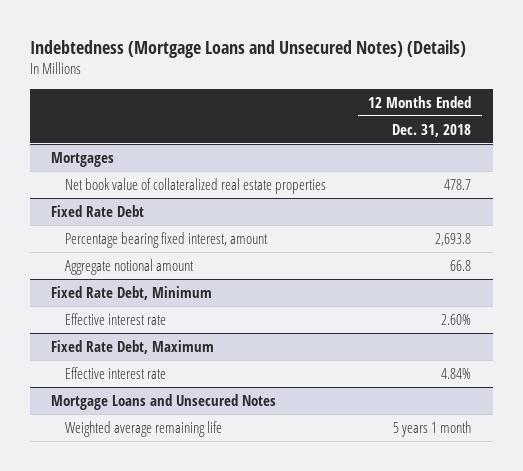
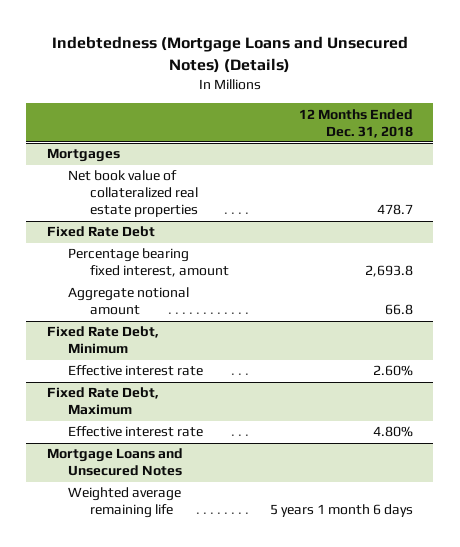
[441,367,472,379] 4.84% -> [372,426,413,438] 4.80%
[393,420,472,437] 5 years 1 month -> [269,504,413,518] 5 years 1 month 6 days

